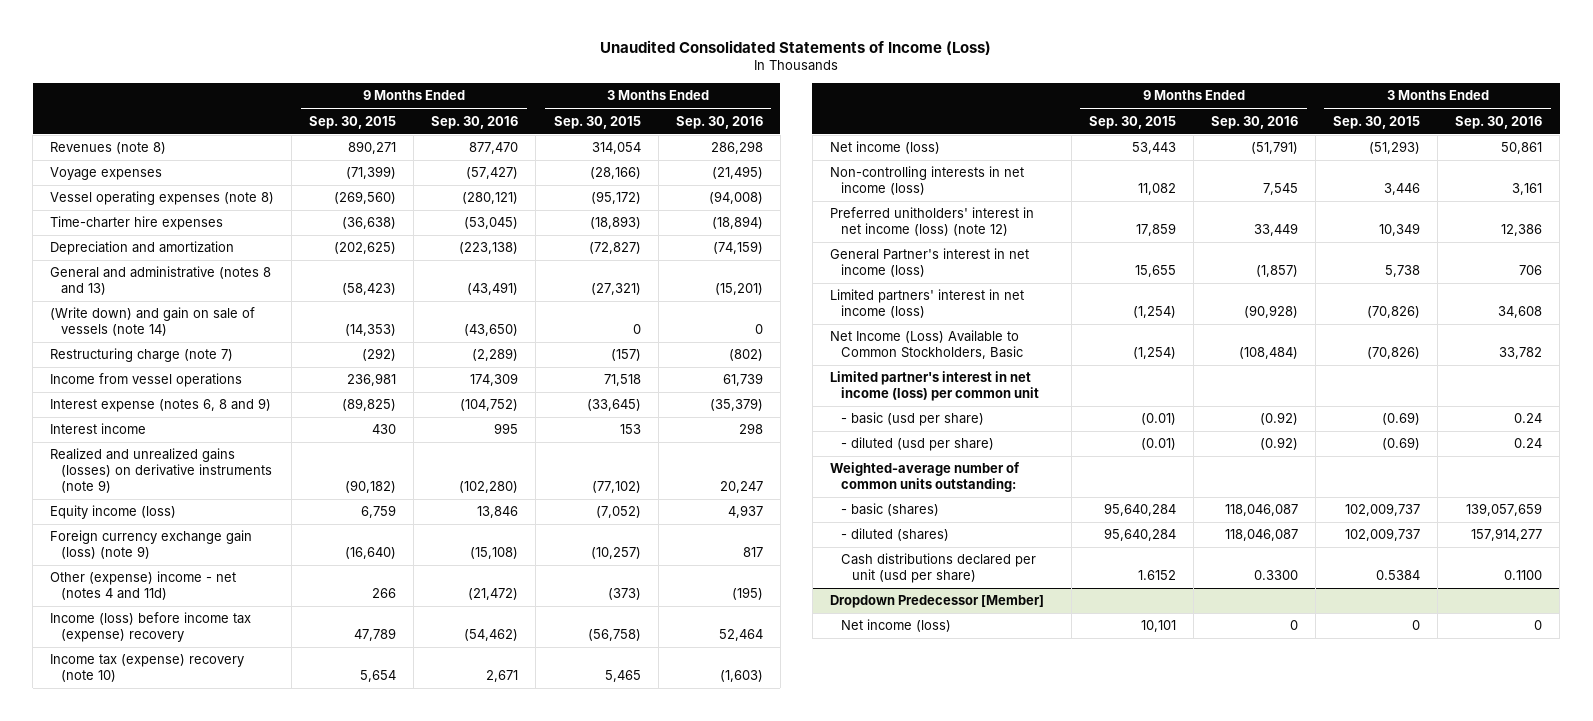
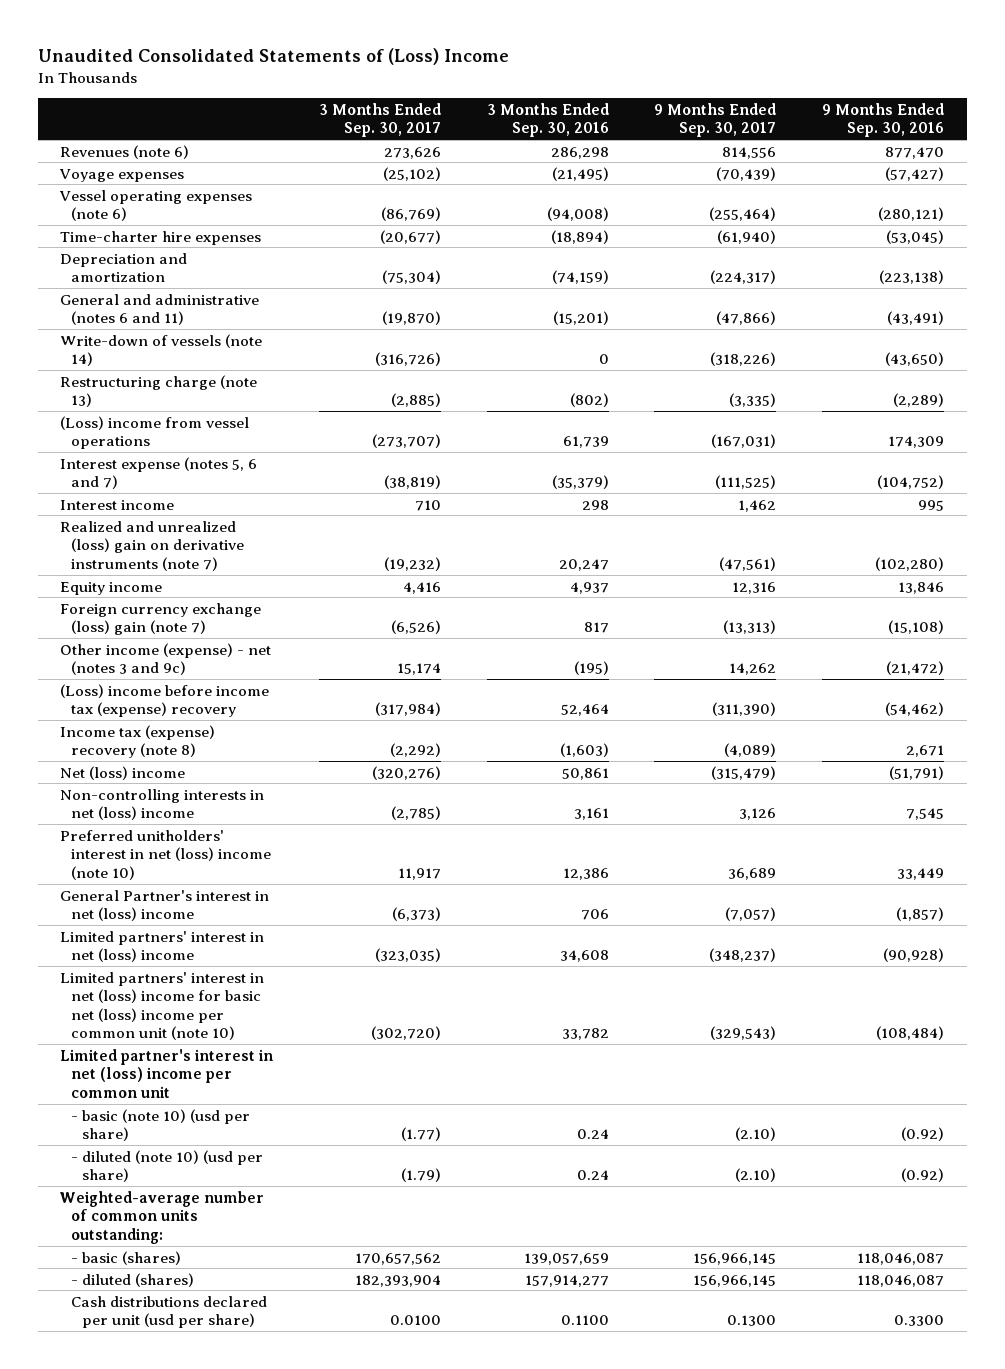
[600,39,992,55] Unaudited Consolidated Statements of Income (Loss) -> [37,47,509,65] Unaudited Consolidated Statements of (Loss) Income
[309,115,397,129] Sep. 30, 2015 -> none
[553,115,641,129] Sep. 30, 2015 -> none
none -> [319,102,442,138] 3 Months Ended Sep. 30, 2017
none -> [654,102,777,138] 9 Months Ended Sep. 30, 2017
[50,142,167,155] Revenues (note 8) -> [60,144,190,159] Revenues (note 6)
[50,191,275,206] Vessel operating expenses (note 8) -> [59,189,253,222] Vessel operating expenses (note 6)
[50,266,272,296] General and administrative (notes 8 and 13) -> [60,293,260,326] General and administrative (notes 6 and 11)
[50,307,256,337] (Write down) and gain on sale of vessels (note 14) -> [60,333,263,367] Write-down of vessels (note 14)
[50,348,234,363] Restructuring charge (note 7) -> [60,374,258,408] Restructuring charge (note 13)
[50,373,243,388] Income from vessel operations -> [60,415,250,450] (Loss) income from vessel operations
[50,398,272,413] Interest expense (notes 6, 8 and 9) -> [60,456,258,490] Interest expense (notes 5, 6 and 7)
[50,448,273,494] Realized and unrealized gains (losses) on derivative instruments (note 9) -> [60,520,245,571] Realized and unrealized (loss) gain on derivative instruments (note 7)
[50,505,177,520] Equity income (loss) -> [60,581,163,595] Equity income
[50,530,253,560] Foreign currency exchange gain (loss) (note 9) -> [60,602,262,636] Foreign currency exchange (loss) gain (note 7)
[50,571,237,601] Other (expense) income - net (notes 4 and 11d) -> [60,642,272,676] Other income (expense) - net (notes 3 and 9c)
[50,612,252,643] Income (loss) before income tax (expense) recovery -> [60,683,270,718] (Loss) income before income tax (expense) recovery
[50,654,245,683] Income tax (expense) recovery (note 10) -> [60,724,216,759] Income tax (expense) recovery (note 8)
[829,141,940,155] Net income (loss) -> [60,765,186,780] Net (loss) income
[829,166,1024,196] Non-controlling interests in net income (loss) -> [60,788,265,821] Non-controlling interests in net (loss) income
[829,207,1034,237] Preferred unitholders' interest in net income (loss) (note 12) -> [60,829,272,880] Preferred unitholders' interest in net (loss) income (note 10)
[829,248,1029,278] General Partner's interest in net income (loss) -> [60,889,270,922] General Partner's interest in net (loss) income
[829,289,1024,319] Limited partners' interest in net income (loss) -> [60,930,265,963] Limited partners' interest in net (loss) income
[829,330,1024,360] Net Income (Loss) Available to Common Stockholders, Basic -> [60,971,265,1041] Limited partners' interest in net (loss) income for basic net (loss) income per common unit (note 10)
[829,371,1040,402] Limited partner's interest in net income (loss) per common unit -> [60,1048,274,1098] Limited partner's interest in net (loss) income per common unit
[841,412,985,427] - basic (usd per share) -> [71,1108,251,1142] - basic (note 10) (usd per share)
[841,437,995,452] - diluted (usd per share) -> [71,1149,264,1183] - diluted (note 10) (usd per share)
[829,595,1044,609] Dropdown Predecessor [Member] -> none
[841,619,952,633] Net income (loss) -> none

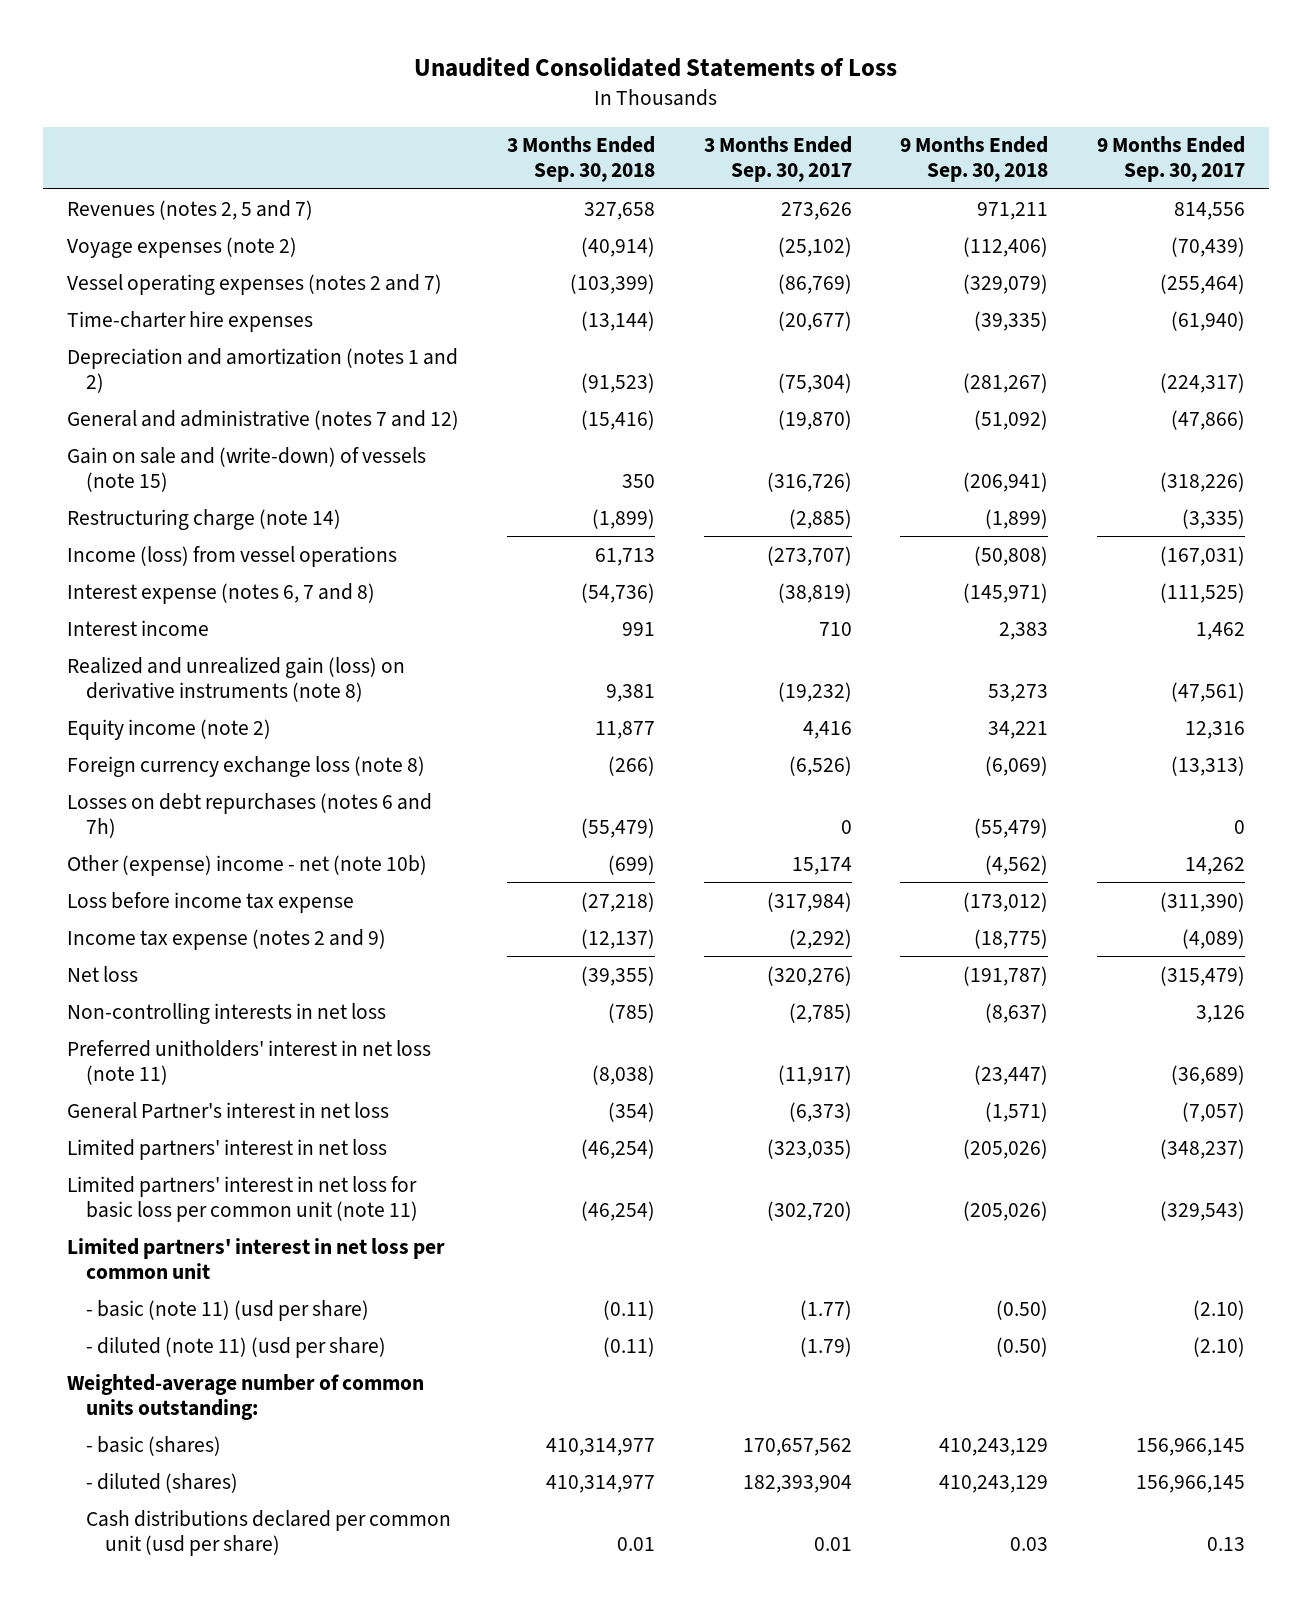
[37,47,509,65] Unaudited Consolidated Statements of (Loss) Income -> [413,57,897,78] Unaudited Consolidated Statements of Loss
[486,102,609,138] 3 Months Ended Sep. 30, 2016 -> none
[822,102,945,138] 9 Months Ended Sep. 30, 2016 -> none
none -> [507,136,656,183] 3 Months Ended Sep. 30, 2018
none -> [900,136,1049,183] 9 Months Ended Sep. 30, 2018
[60,144,190,159] Revenues (note 6) -> [66,199,313,220] Revenues (notes 2, 5 and 7)
[59,168,185,182] Voyage expenses -> [66,236,297,258] Voyage expenses (note 2)
[59,189,253,222] Vessel operating expenses (note 6) -> [66,273,442,295] Vessel operating expenses (notes 2 and 7)
[60,252,188,283] Depreciation and amortization -> [66,347,458,393] Depreciation and amortization (notes 1 and 2)
[60,293,260,326] General and administrative (notes 6 and 11) -> [66,409,459,430] General and administrative (notes 7 and 12)
[60,333,263,367] Write-down of vessels (note 14) -> [66,446,426,492] Gain on sale and (write-down) of vessels (note 15)
[60,374,258,408] Restructuring charge (note 13) -> [66,508,341,530] Restructuring charge (note 14)
[60,415,250,450] (Loss) income from vessel operations -> [66,545,397,567] Income (loss) from vessel operations
[60,456,258,490] Interest expense (notes 5, 6 and 7) -> [66,582,375,604] Interest expense (notes 6, 7 and 8)
[60,520,245,571] Realized and unrealized (loss) gain on derivative instruments (note 7) -> [66,656,405,702] Realized and unrealized gain (loss) on derivative instruments (note 8)
[60,581,163,595] Equity income -> [66,718,271,740] Equity income (note 2)
[60,602,262,636] Foreign currency exchange (loss) gain (note 7) -> [66,755,425,777] Foreign currency exchange loss (note 8)
none -> [66,792,432,838] Losses on debt repurchases (notes 6 and 7h)
[60,642,272,676] Other income (expense) - net (notes 3 and 9c) -> [66,854,427,876] Other (expense) income - net (note 10b)
[60,683,270,718] (Loss) income before income tax (expense) recovery -> [66,891,354,913] Loss before income tax expense
[60,724,216,759] Income tax (expense) recovery (note 8) -> [66,928,386,950] Income tax expense (notes 2 and 9)
[60,765,186,780] Net (loss) income -> [66,965,138,982] Net loss
[60,788,265,821] Non-controlling interests in net (loss) income -> [66,1002,386,1024] Non-controlling interests in net loss
[60,829,272,880] Preferred unitholders' interest in net (loss) income (note 10) -> [66,1039,431,1085] Preferred unitholders' interest in net loss (note 11)
[398,867,442,880] 11,917 -> [777,1064,852,1085] (11,917)
[728,867,777,880] 36,689 -> [1170,1064,1245,1085] (36,689)
[60,889,270,922] General Partner's interest in net (loss) income -> [66,1101,389,1119] General Partner's interest in net loss
[60,930,265,963] Limited partners' interest in net (loss) income -> [66,1138,387,1160] Limited partners' interest in net loss
[60,971,265,1041] Limited partners' interest in net (loss) income for basic net (loss) income per common unit (note 10) -> [66,1175,419,1222] Limited partners' interest in net loss for basic loss per common unit (note 11)
[60,1048,274,1098] Limited partner's interest in net (loss) income per common unit -> [66,1237,445,1279] Limited partners' interest in net loss per common unit
[71,1108,251,1142] - basic (note 10) (usd per share) -> [86,1299,370,1321] - basic (note 11) (usd per share)
[71,1149,264,1183] - diluted (note 10) (usd per share) -> [86,1336,387,1358] - diluted (note 11) (usd per share)
[71,1295,268,1329] Cash distributions declared per unit (usd per share) -> [86,1509,452,1556] Cash distributions declared per common unit (usd per share)
[390,1315,442,1326] 0.0100 -> [813,1536,852,1551] 0.01
[727,1315,777,1327] 0.1300 -> [1206,1536,1245,1551] 0.13

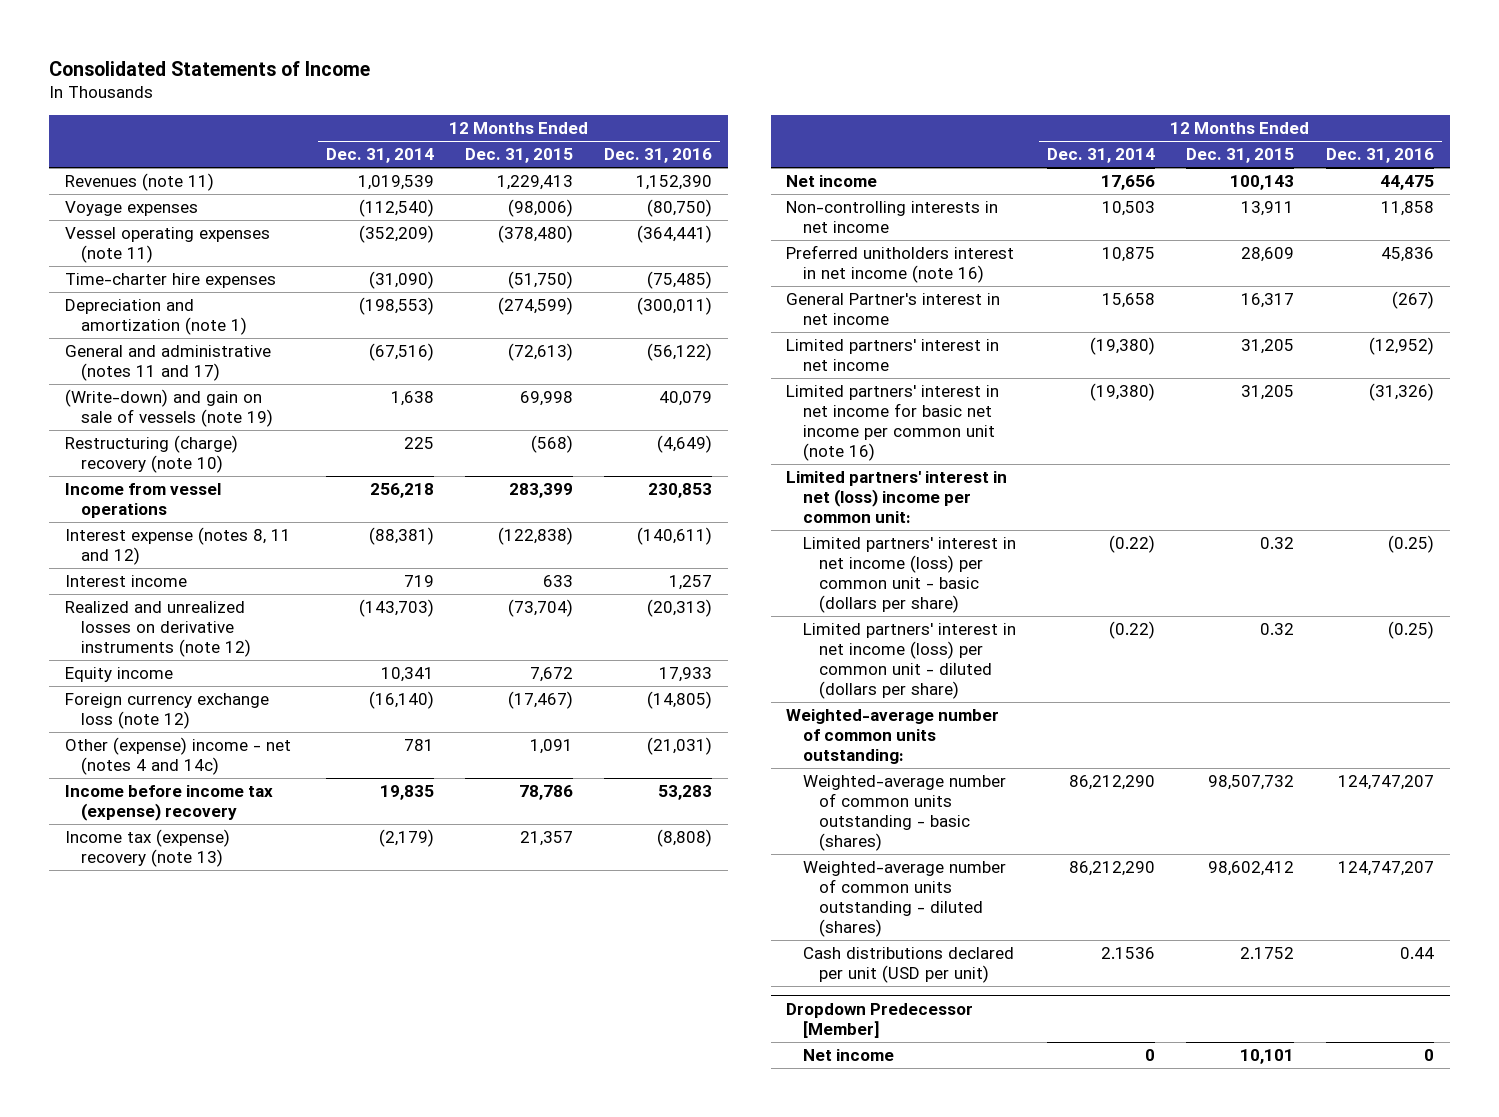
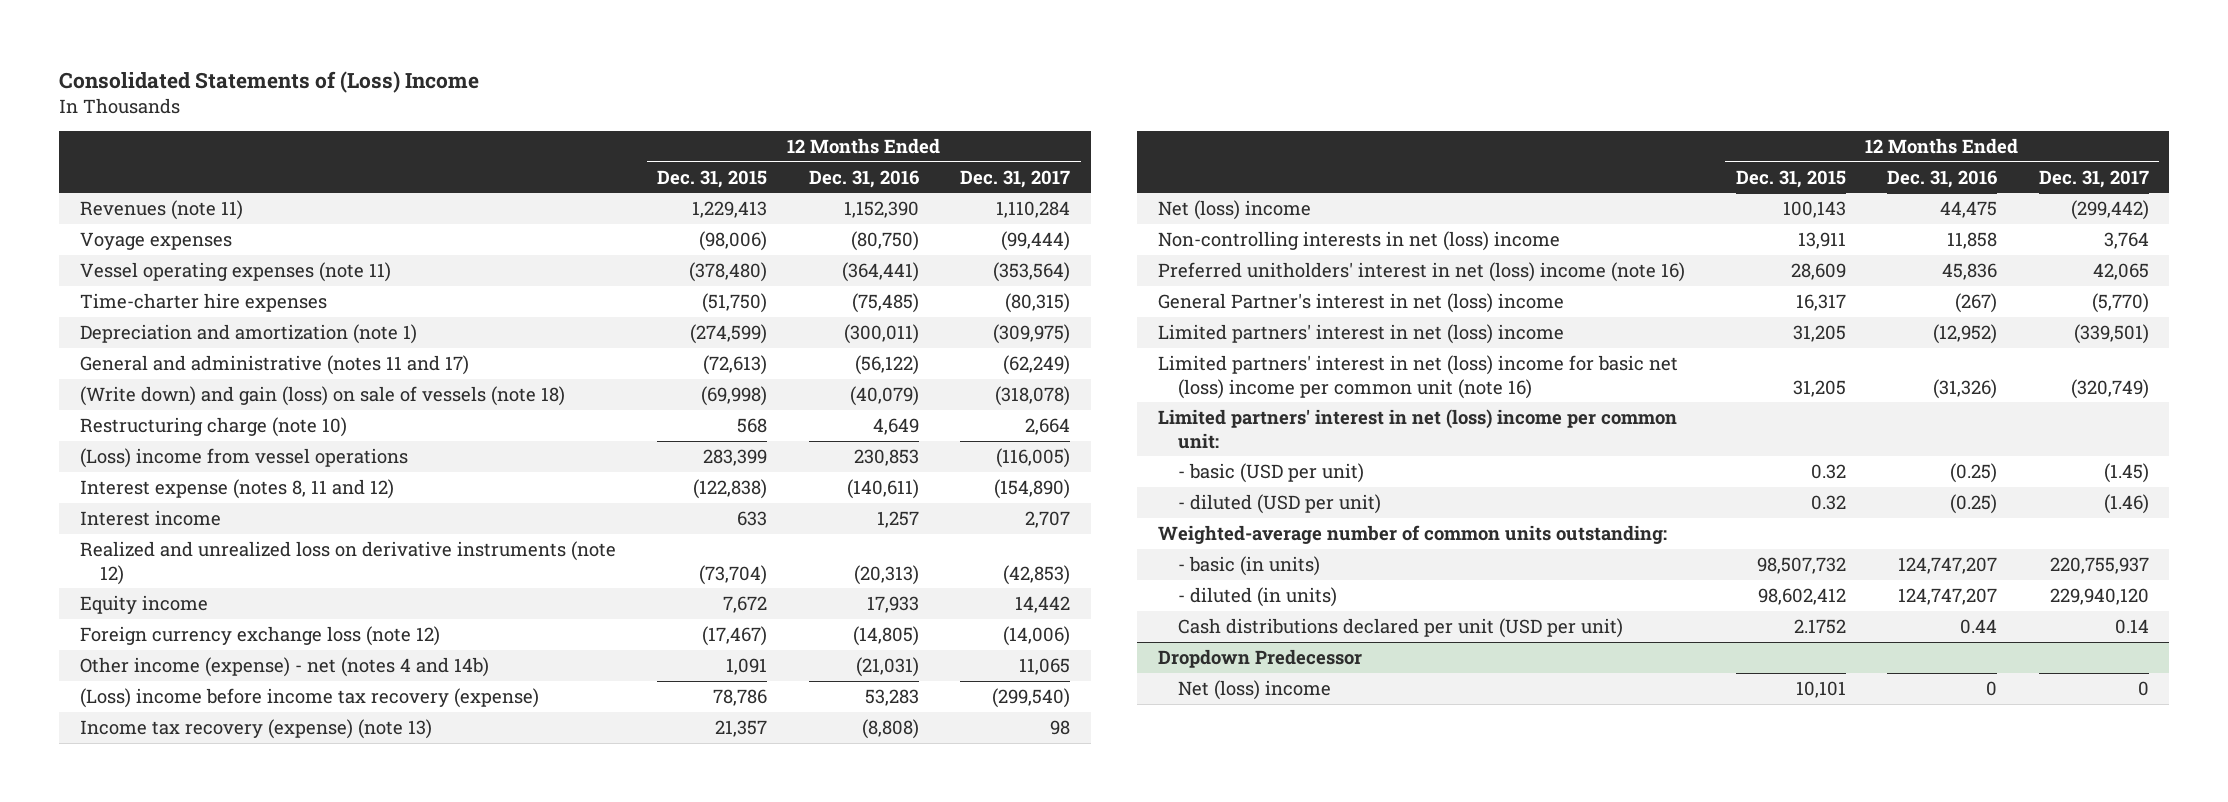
[49,60,371,76] Consolidated Statements of Income -> [59,70,480,93] Consolidated Statements of (Loss) Income
[325,148,434,164] Dec. 31, 2014 -> none
none -> [960,169,1071,188] Dec. 31, 2017
[64,388,274,427] (Write-down) and gain on sale of vessels (note 19) -> [79,385,565,406] (Write down) and gain (loss) on sale of vessels (note 18)
[519,390,573,406] 69,998 -> [701,385,768,406] (69,998)
[659,390,713,406] 40,079 -> [849,385,919,406] (40,079)
[64,434,238,473] Restructuring (charge) recovery (note 10) -> [79,416,347,437] Restructuring charge (note 10)
[530,434,573,453] (568) -> [737,417,768,433] 568
[657,434,713,453] (4,649) -> [872,417,919,435] 4,649
[64,482,221,518] Income from vessel operations -> [79,447,408,468] (Loss) income from vessel operations
[64,600,252,657] Realized and unrealized losses on derivative instruments (note 12) -> [79,540,616,585] Realized and unrealized loss on derivative instruments (note 12)
[64,736,291,775] Other (expense) income - net (notes 4 and 14c) -> [79,656,489,677] Other income (expense) - net (notes 4 and 14b)
[64,784,273,821] Income before income tax (expense) recovery -> [79,687,539,708] (Loss) income before income tax recovery (expense)
[64,828,230,867] Income tax (expense) recovery (note 13) -> [79,718,432,739] Income tax recovery (expense) (note 13)
[786,174,878,187] Net income -> [1158,199,1312,220] Net (loss) income
[786,200,999,233] Non-controlling interests in net income -> [1158,230,1561,251] Non-controlling interests in net (loss) income
[786,244,1015,283] Preferred unitholders interest in net income (note 16) -> [1158,261,1686,282] Preferred unitholders' interest in net (loss) income (note 16)
[786,292,1001,325] General Partner's interest in net income -> [1158,292,1565,313] General Partner's interest in net (loss) income
[786,338,1000,371] Limited partners' interest in net income -> [1158,323,1565,344] Limited partners' interest in net (loss) income
[786,384,1000,461] Limited partners' interest in net income for basic net income per common unit (note 16) -> [1158,354,1679,399] Limited partners' interest in net (loss) income for basic net (loss) income per common unit (note 16)
[802,536,1016,613] Limited partners' interest in net income (loss) per common unit - basic (dollars per share) -> [1178,462,1365,483] - basic (USD per unit)
[802,622,1016,699] Limited partners' interest in net income (loss) per common unit - diluted (dollars per share) -> [1178,493,1382,514] - diluted (USD per unit)
[802,774,1006,851] Weighted-average number of common units outstanding - basic (shares) -> [1178,555,1321,576] - basic (in units)
[802,860,1006,937] Weighted-average number of common units outstanding - diluted (shares) -> [1178,586,1338,607] - diluted (in units)
[786,1002,974,1038] Dropdown Predecessor [Member] -> [1158,648,1363,668] Dropdown Predecessor
[802,1048,894,1061] Net income -> [1178,679,1332,700] Net (loss) income

